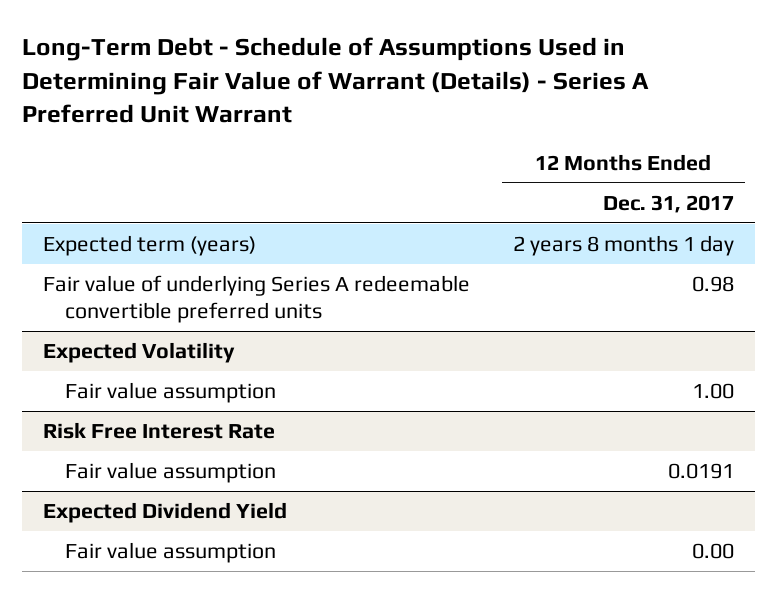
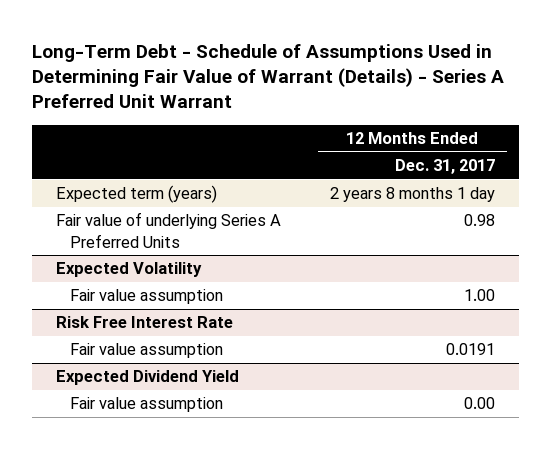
[43,274,471,324] Fair value of underlying Series A redeemable convertible preferred units -> [56,212,282,248] Fair value of underlying Series A Preferred Units

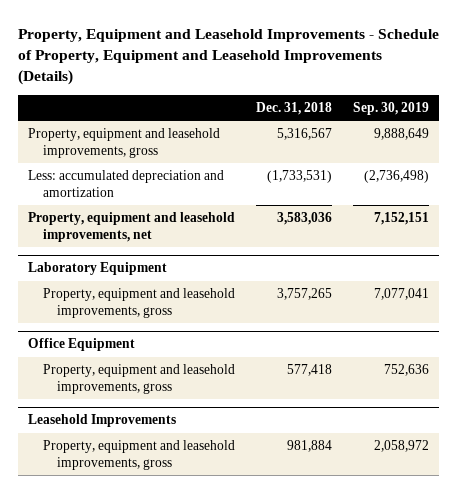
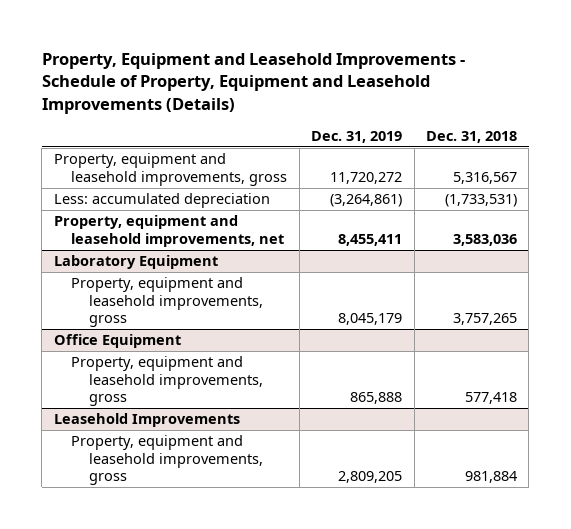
[352,102,429,116] Sep. 30, 2019 -> none
none -> [311,130,403,143] Dec. 31, 2019
[28,169,225,197] Less: accumulated depreciation and amortization -> [53,193,270,209] Less: accumulated depreciation

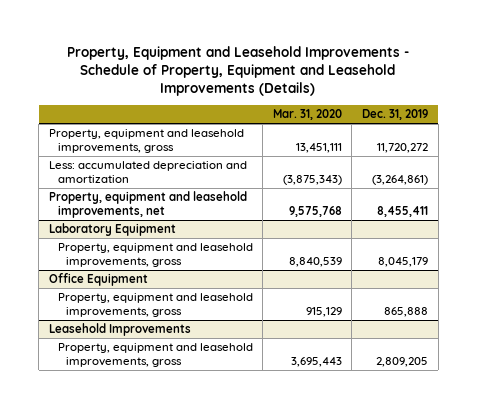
[426,130,518,143] Dec. 31, 2018 -> none
none -> [272,109,342,121] Mar. 31, 2020
[53,193,270,209] Less: accumulated depreciation -> [48,161,247,184] Less: accumulated depreciation and amortization

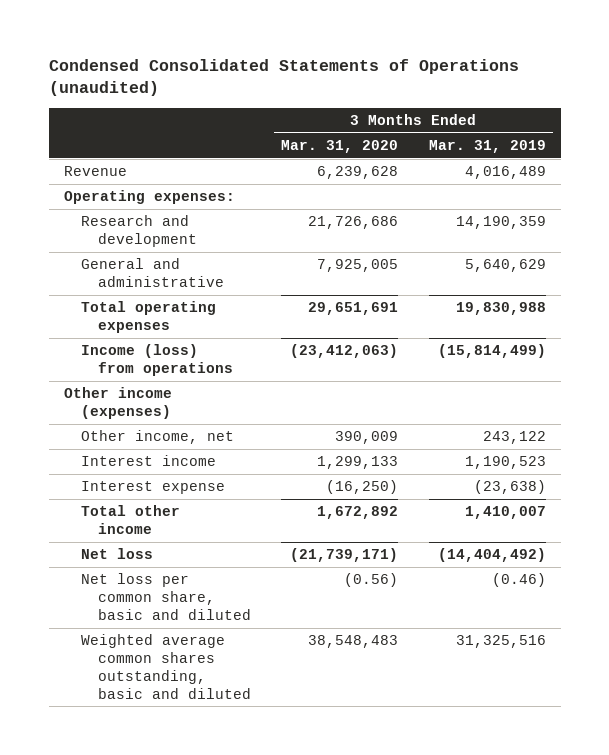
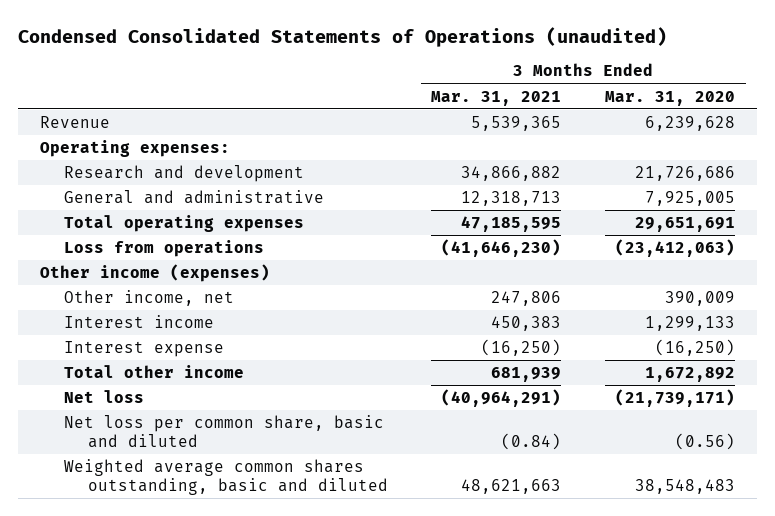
[428,140,546,154] Mar. 31, 2019 -> none
none -> [431,90,562,106] Mar. 31, 2021
[80,344,233,377] Income (loss) from operations -> [64,240,265,258] Loss from operations

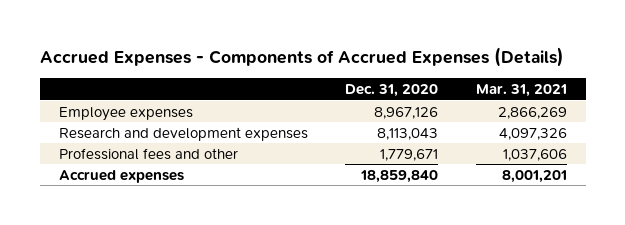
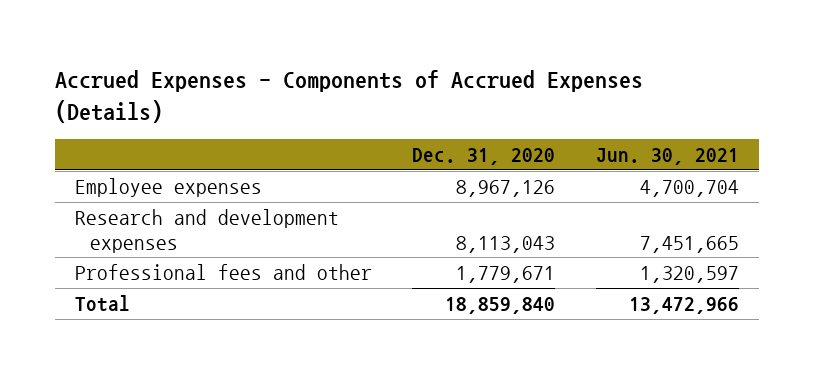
[475,84,567,98] Mar. 31, 2021 -> none
none -> [595,148,739,166] Jun. 30, 2021
[58,169,184,183] Accrued expenses -> [74,294,130,312] Total

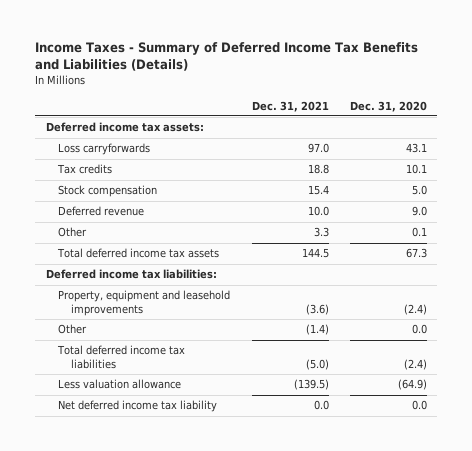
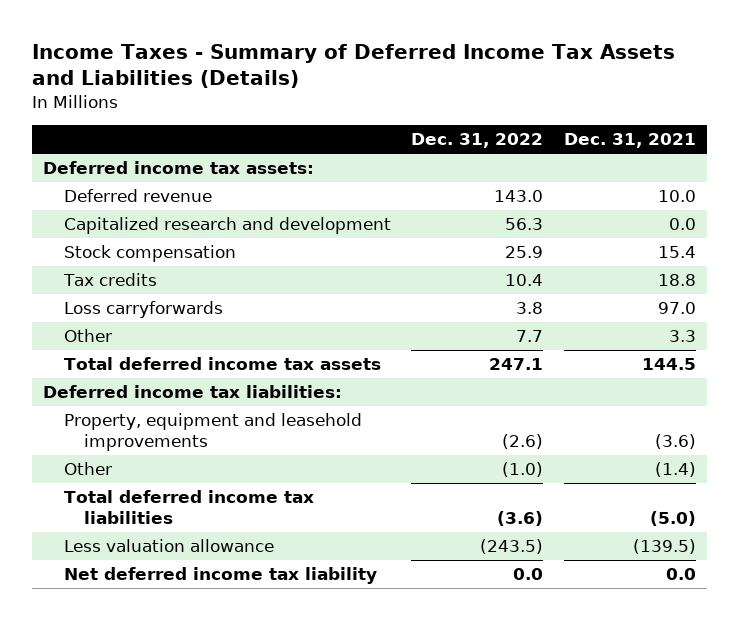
[34,42,418,72] Income Taxes - Summary of Deferred Income Tax Benefits and Liabilities (Details) -> [32,43,676,89] Income Taxes - Summary of Deferred Income Tax Assets and Liabilities (Details)
[349,100,427,112] Dec. 31, 2020 -> none
none -> [411,133,544,149] Dec. 31, 2022
none -> [63,217,391,235] Capitalized research and development
[58,185,158,198] Stock compensation -> [63,245,236,263] Stock compensation
[57,164,113,175] Tax credits -> [62,273,157,287] Tax credits
[58,143,151,156] Loss carryforwards -> [63,301,223,319] Loss carryforwards

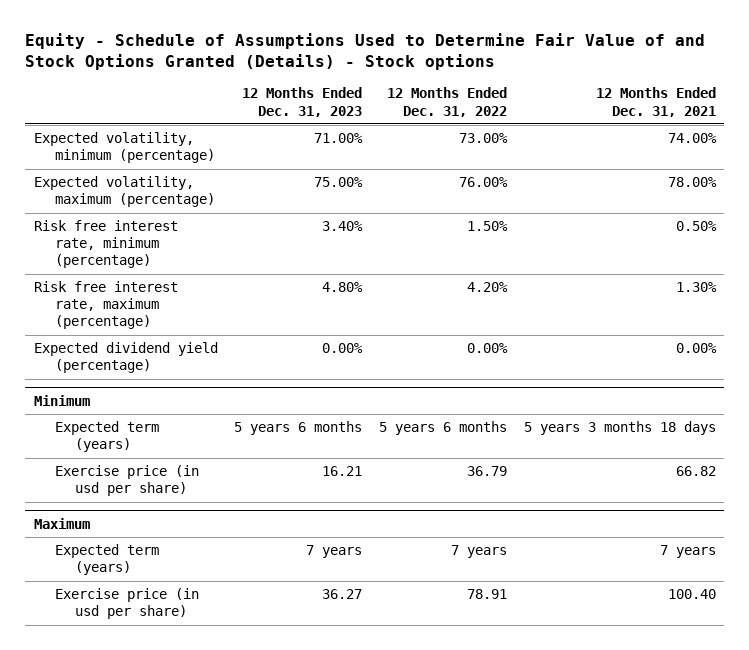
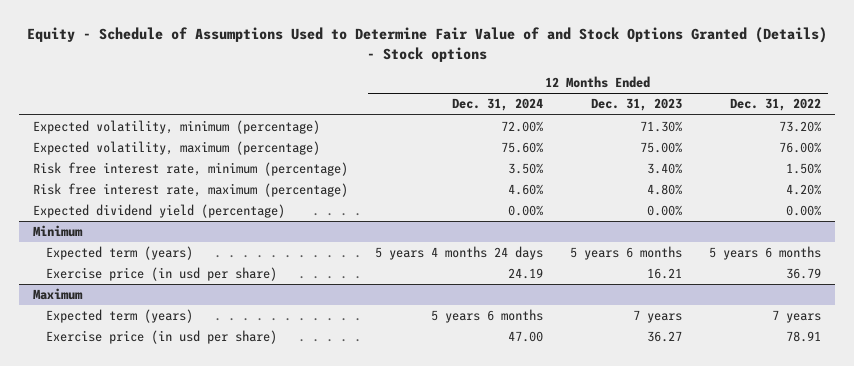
[595,87,716,117] 12 Months Ended Dec. 31, 2021 -> none
none -> [451,98,543,112] Dec. 31, 2024
[314,133,364,144] 71.00% -> [639,121,682,133] 71.30%
[459,133,509,144] 73.00% -> [779,121,822,133] 73.20%

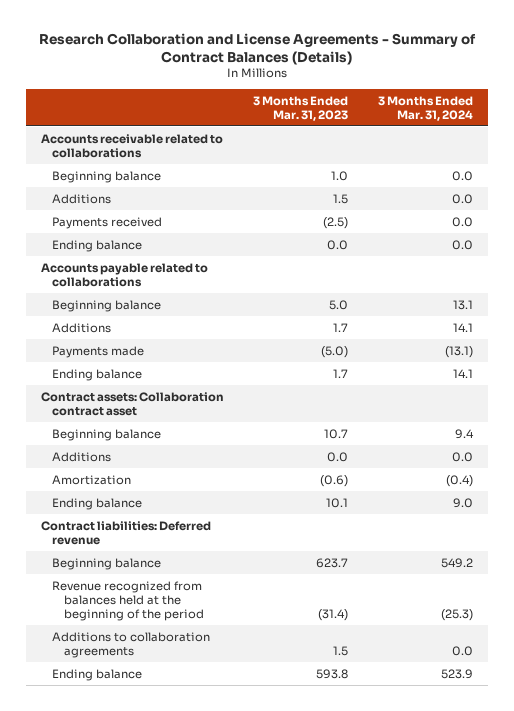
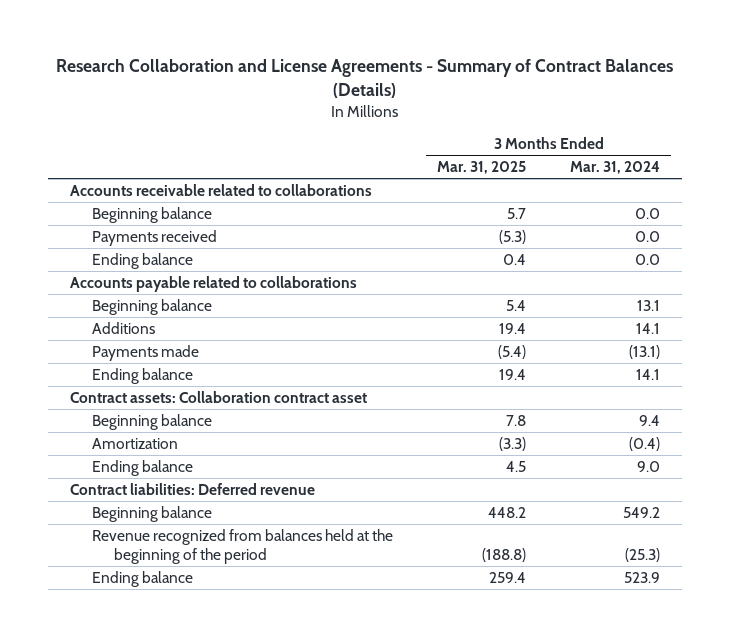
[253,95,349,121] 3 Months Ended Mar. 31, 2023 -> none
none -> [437,161,527,175] Mar. 31, 2025
[52,193,112,204] Additions -> none
[52,451,112,462] Additions -> none
[52,631,211,658] Additions to collaboration agreements -> none

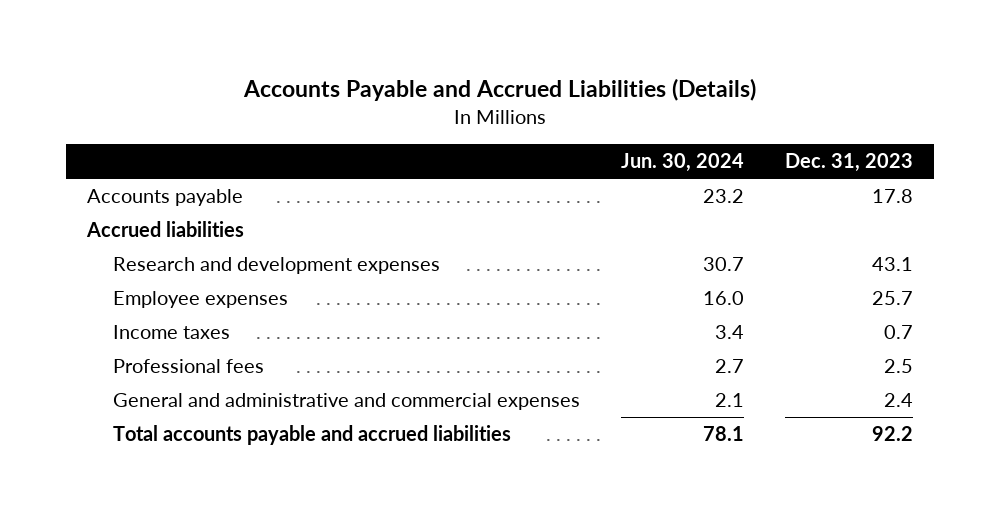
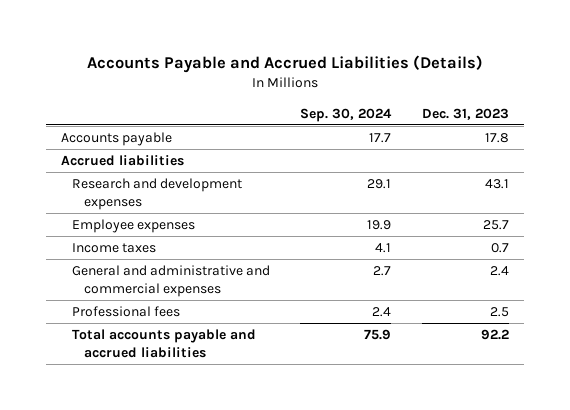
[621,153,745,173] Jun. 30, 2024 -> none
none -> [300,107,393,122] Sep. 30, 2024
[113,359,265,374] Professional fees -> [72,306,181,318] Professional fees

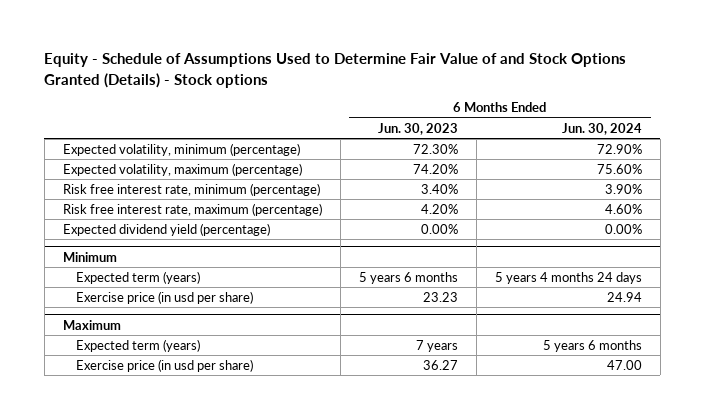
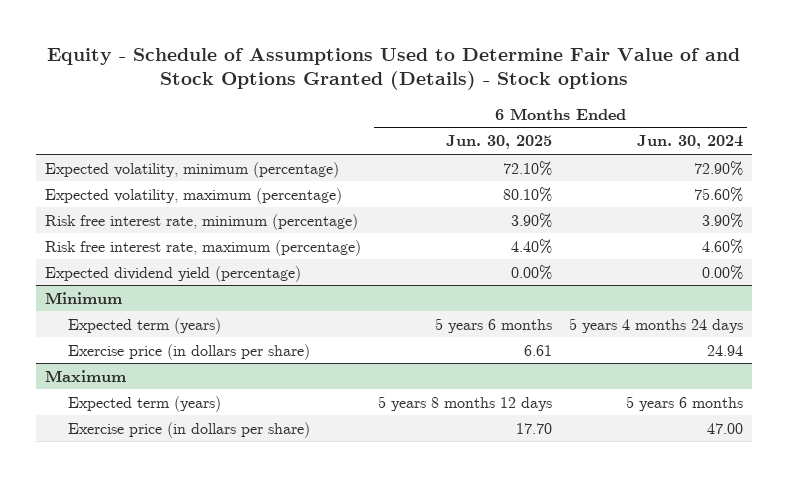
[377,122,458,135] Jun. 30, 2023 -> none
none -> [445,135,552,150] Jun. 30, 2025
[76,290,254,304] Exercise price (in usd per share) -> [67,343,310,360] Exercise price (in dollars per share)
[76,358,254,372] Exercise price (in usd per share) -> [67,421,310,438] Exercise price (in dollars per share)

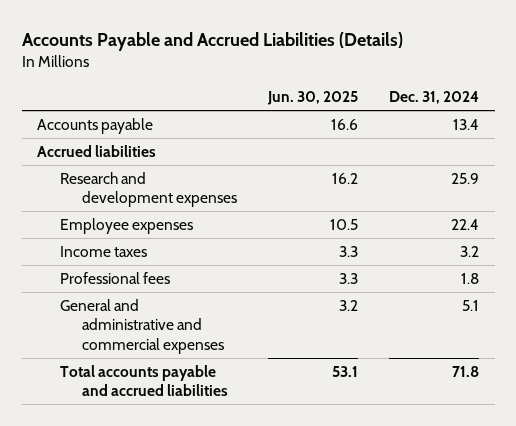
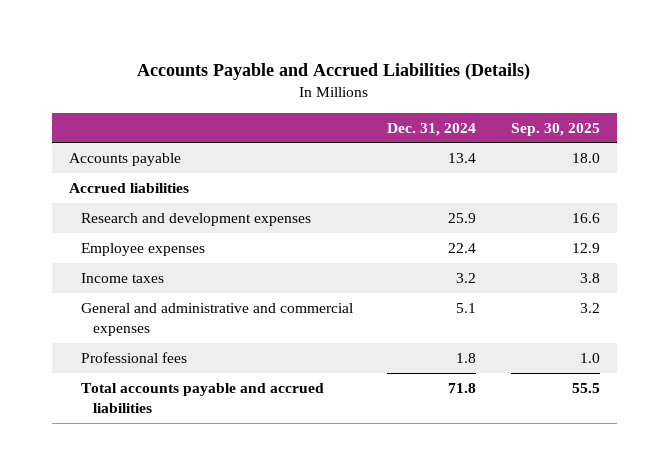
[267,91,359,106] Jun. 30, 2025 -> none
none -> [510,122,600,136] Sep. 30, 2025
[59,272,170,285] Professional fees -> [80,351,187,363] Professional fees

